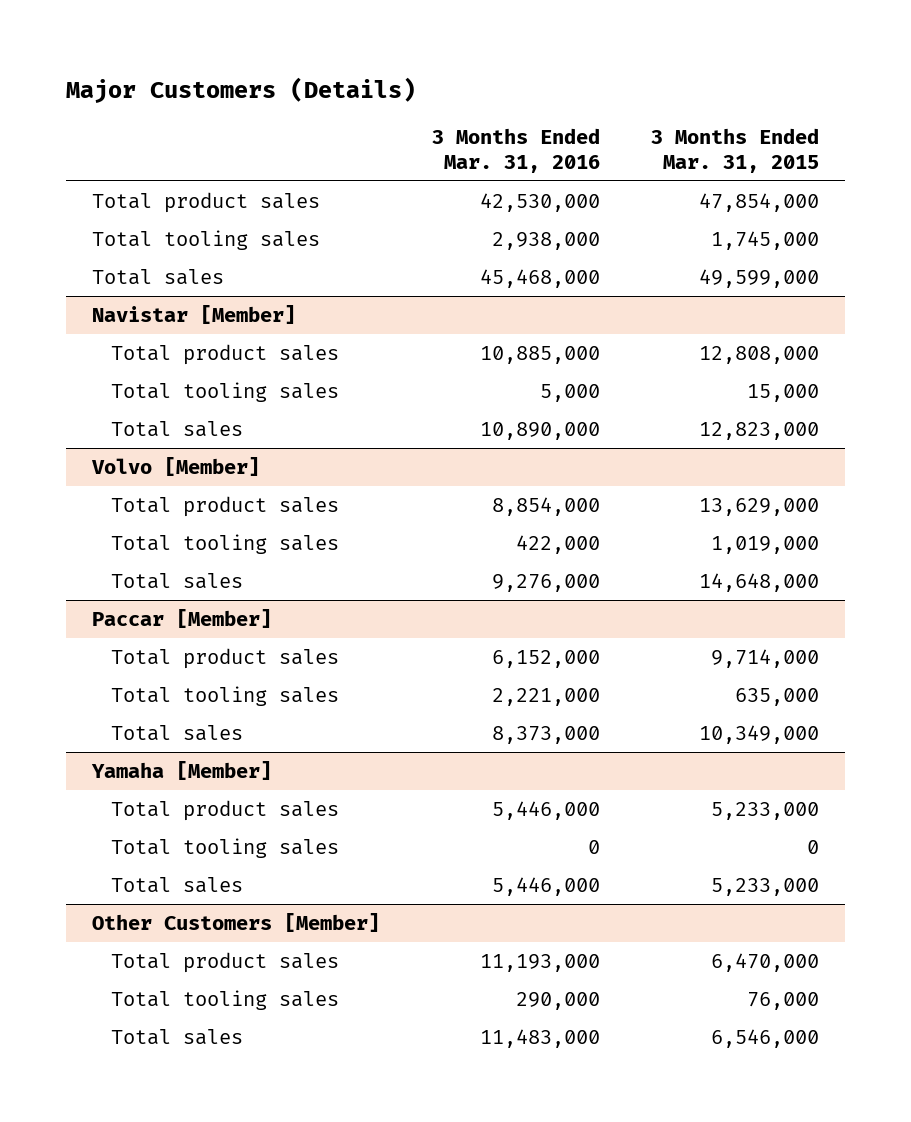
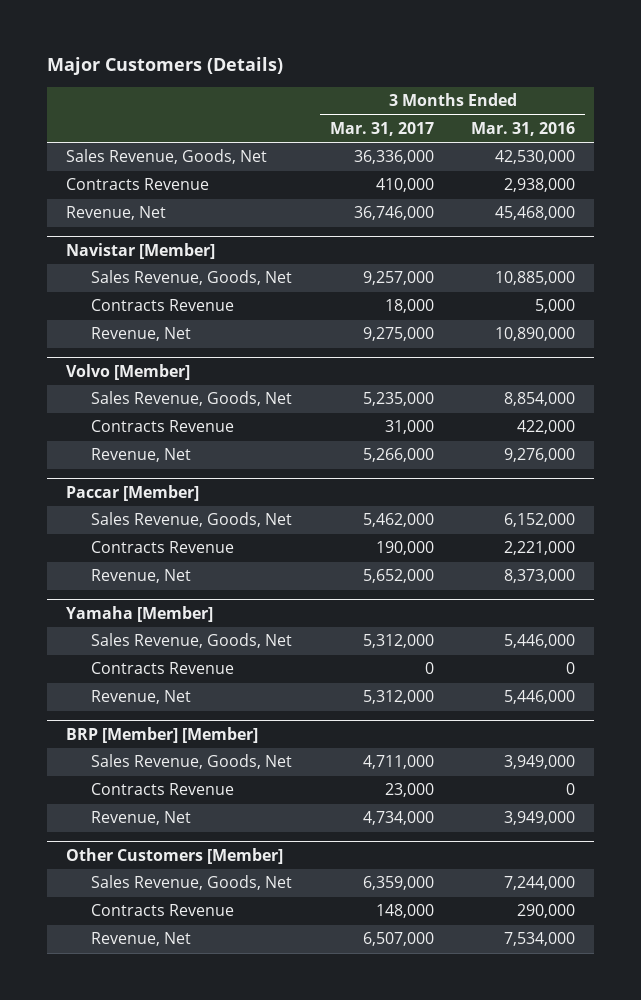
[651,127,820,173] 3 Months Ended Mar. 31, 2015 -> none
none -> [329,121,434,136] Mar. 31, 2017
[92,191,321,213] Total product sales -> [65,149,267,165] Sales Revenue, Goods, Net
[92,229,321,250] Total tooling sales -> [65,178,209,191] Contracts Revenue
[92,268,225,285] Total sales -> [65,206,166,221] Revenue, Net
[110,343,339,365] Total product sales -> [90,270,292,286] Sales Revenue, Goods, Net
[110,381,339,402] Total tooling sales -> [90,299,234,312] Contracts Revenue
[110,420,243,437] Total sales -> [90,327,191,342] Revenue, Net
[110,495,339,517] Total product sales -> [90,391,292,407] Sales Revenue, Goods, Net
[110,533,339,554] Total tooling sales -> [90,420,234,433] Contracts Revenue
[110,572,243,589] Total sales -> [90,448,191,463] Revenue, Net
[110,647,339,669] Total product sales -> [90,512,292,528] Sales Revenue, Goods, Net
[110,685,339,706] Total tooling sales -> [90,541,234,554] Contracts Revenue
[110,724,243,741] Total sales -> [90,569,191,584] Revenue, Net
[110,799,339,821] Total product sales -> [90,633,292,649] Sales Revenue, Goods, Net
[110,837,339,858] Total tooling sales -> [90,662,234,675] Contracts Revenue
[110,876,243,893] Total sales -> [90,690,191,705] Revenue, Net
none -> [65,726,258,743] BRP [Member] [Member]
none -> [90,754,292,770] Sales Revenue, Goods, Net
none -> [90,783,234,796] Contracts Revenue
none -> [90,811,191,826] Revenue, Net
[110,951,339,973] Total product sales -> none
[110,1028,243,1045] Total sales -> none
none -> [90,875,292,891] Sales Revenue, Goods, Net
[110,989,339,1010] Total tooling sales -> [90,904,234,917] Contracts Revenue
none -> [90,932,191,947] Revenue, Net

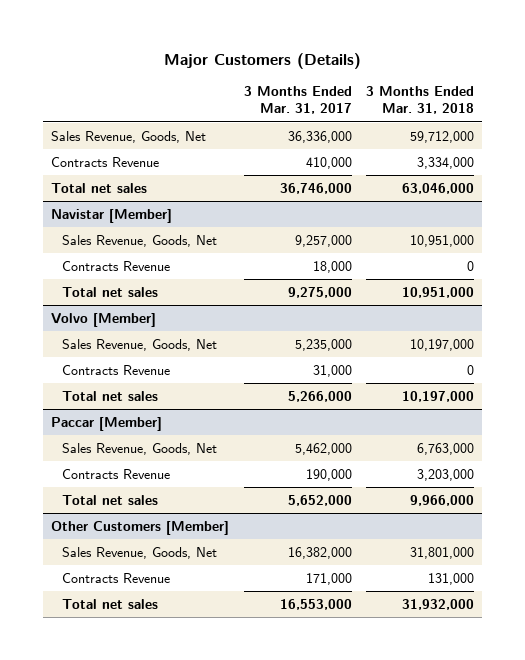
[471,121,576,136] Mar. 31, 2016 -> none
none -> [366,86,475,115] 3 Months Ended Mar. 31, 2018
[65,206,166,221] Revenue, Net -> [50,182,147,193] Total net sales
[90,327,191,342] Revenue, Net -> [62,286,159,297] Total net sales
[90,448,191,463] Revenue, Net -> [62,390,159,401] Total net sales
[65,605,213,622] Yamaha [Member] -> none
[90,633,292,649] Sales Revenue, Goods, Net -> none
[90,662,234,675] Contracts Revenue -> none
[90,690,191,705] Revenue, Net -> none
[65,726,258,743] BRP [Member] [Member] -> none
[90,754,292,770] Sales Revenue, Goods, Net -> none
[90,783,234,796] Contracts Revenue -> none
[90,811,191,826] Revenue, Net -> none
[90,569,191,584] Revenue, Net -> [62,494,159,505] Total net sales
[362,876,434,891] 6,359,000 -> [287,546,352,559] 16,382,000
[375,904,434,919] 148,000 -> [305,572,352,585] 171,000
[90,932,191,947] Revenue, Net -> [62,598,159,609] Total net sales
[362,932,434,947] 6,507,000 -> [279,598,352,610] 16,553,000

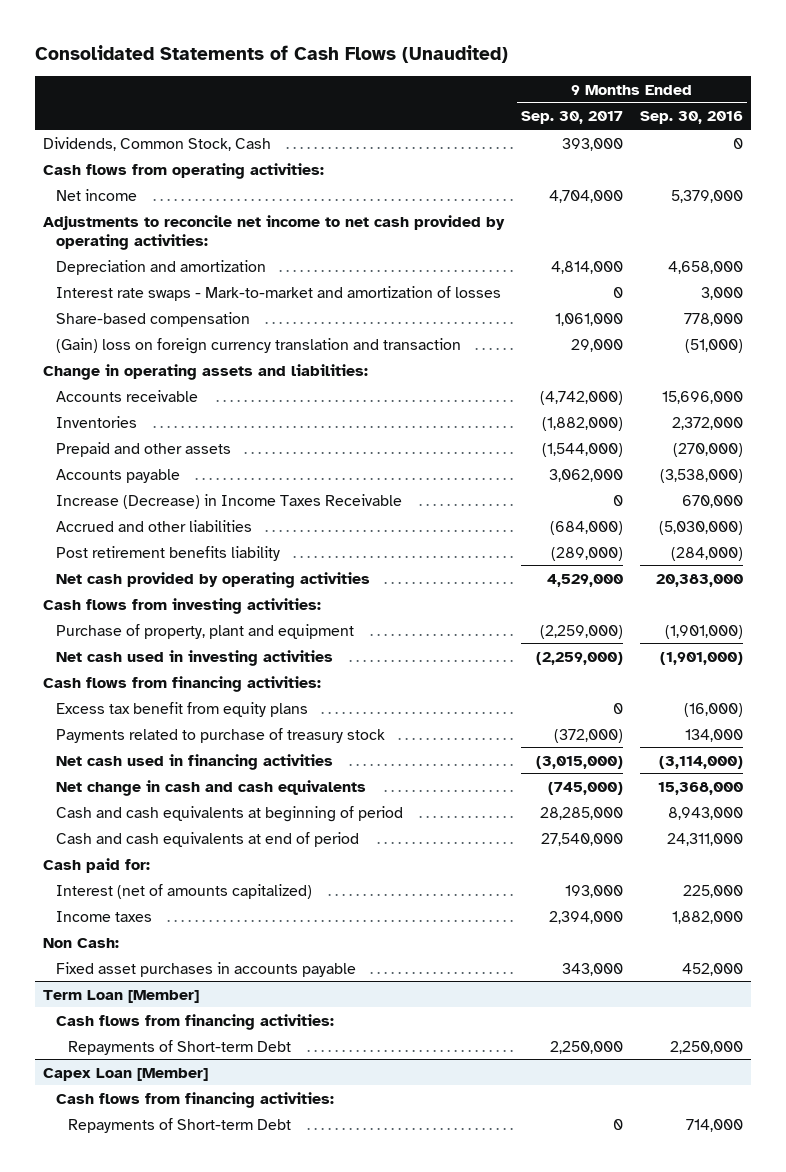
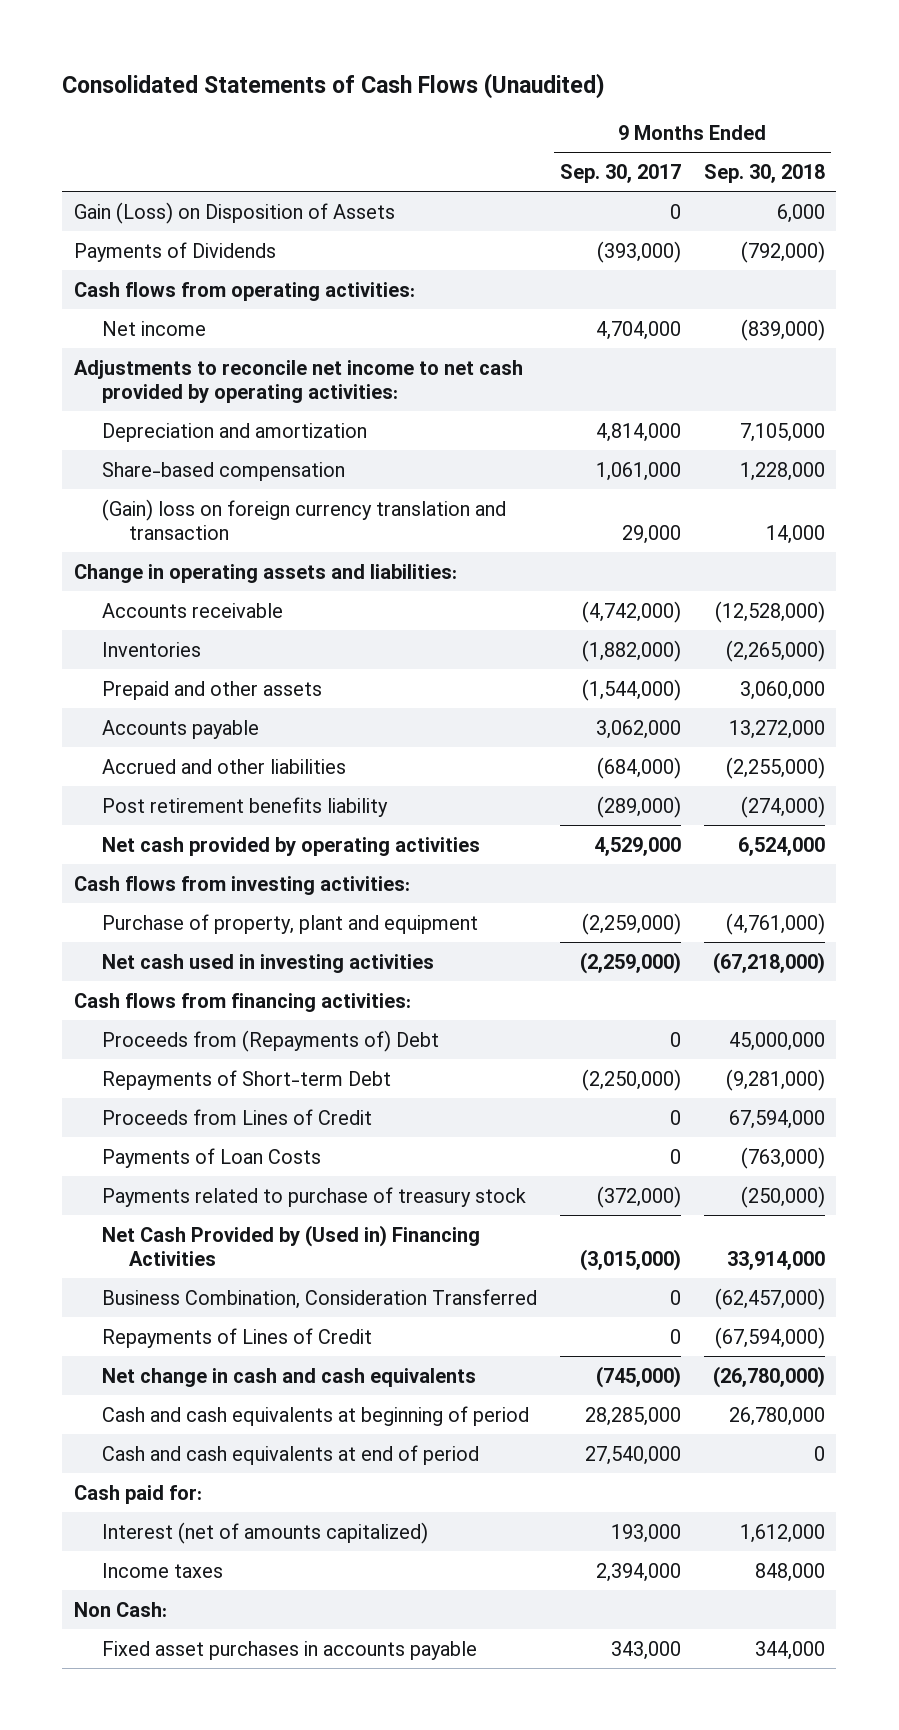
[639,111,743,125] Sep. 30, 2016 -> none
none -> [703,163,825,183] Sep. 30, 2018
[43,136,272,151] Dividends, Common Stock, Cash -> none
none -> [73,201,395,224] Gain (Loss) on Disposition of Assets
none -> [73,241,276,262] Payments of Dividends
[55,285,501,301] Interest rate swaps - Mark-to-market and amortization of losses -> none
[55,493,402,509] Increase (Decrease) in Income Taxes Receivable -> none
[55,701,308,717] Excess tax benefit from equity plans -> none
none -> [101,1029,439,1052] Proceeds from (Repayments of) Debt
none -> [101,1069,391,1090] Repayments of Short-term Debt
none -> [101,1108,372,1125] Proceeds from Lines of Credit
none -> [101,1147,321,1168] Payments of Loan Costs
[55,753,333,770] Net cash used in financing activities -> [101,1224,480,1266] Net Cash Provided by (Used in) Financing Activities
none -> [101,1288,537,1309] Business Combination, Consideration Transferred
none -> [101,1327,372,1348] Repayments of Lines of Credit
[43,989,200,1003] Term Loan [Member] -> none
[55,1013,334,1030] Cash flows from financing activities: -> none
[68,1039,292,1055] Repayments of Short-term Debt -> none
[43,1067,209,1081] Capex Loan [Member] -> none
[55,1091,334,1108] Cash flows from financing activities: -> none
[68,1117,292,1133] Repayments of Short-term Debt -> none

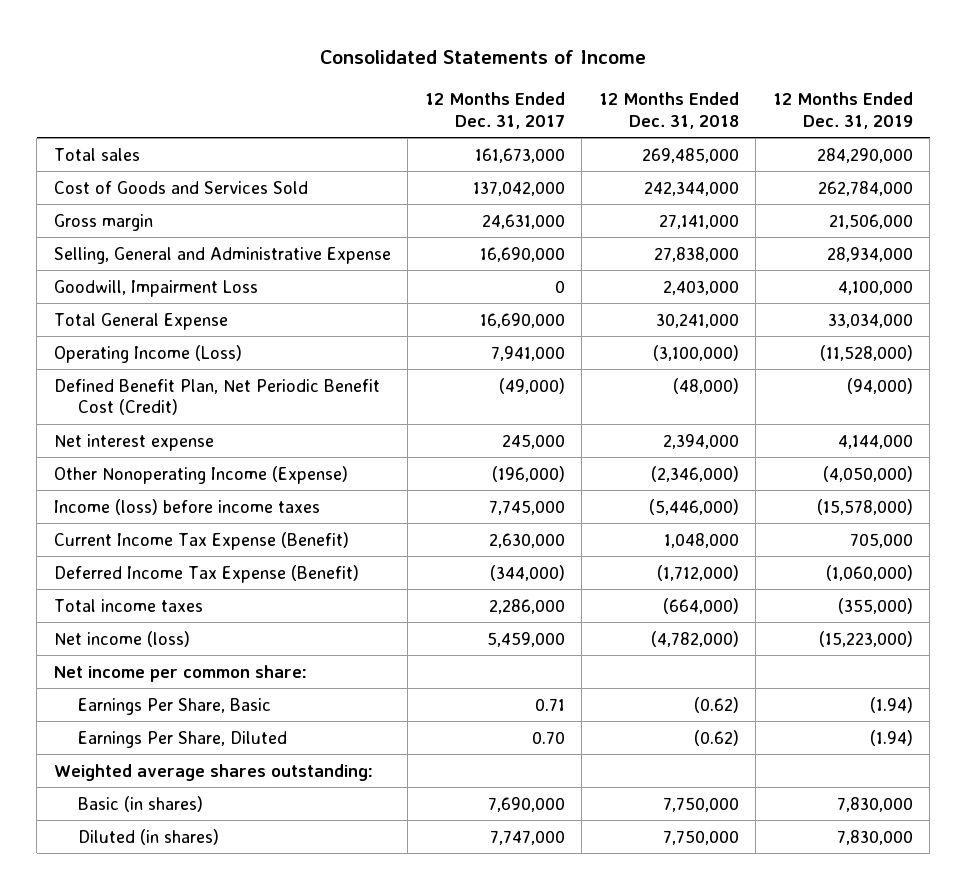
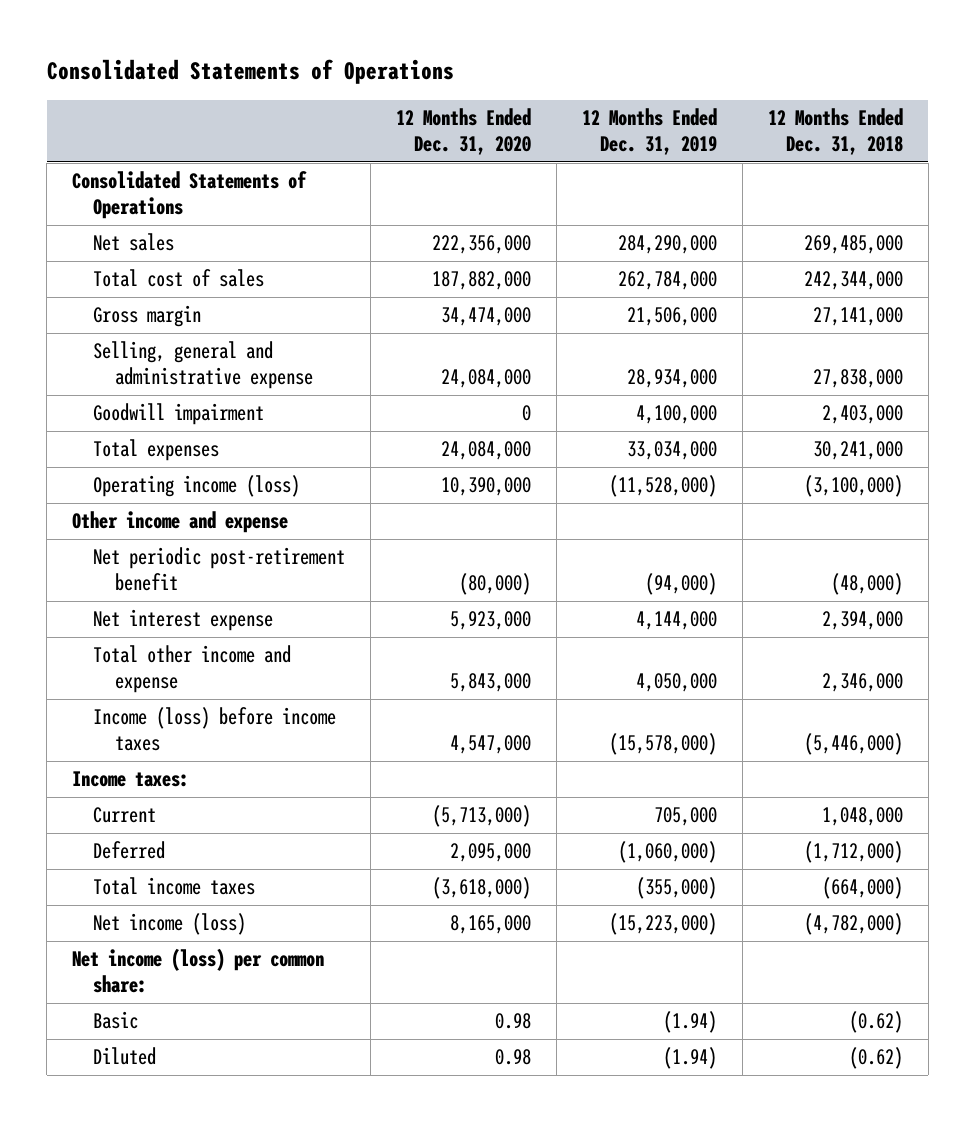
[320,50,647,65] Consolidated Statements of Income -> [46,58,454,84] Consolidated Statements of Operations
[424,91,565,129] 12 Months Ended Dec. 31, 2017 -> none
none -> [396,108,532,156] 12 Months Ended Dec. 31, 2020
none -> [72,171,308,220] Consolidated Statements of Operations
[53,147,140,161] Total sales -> [93,233,175,252] Net sales
[53,180,308,194] Cost of Goods and Services Sold -> [93,269,265,288] Total cost of sales
[53,246,391,264] Selling, General and Administrative Expense -> [93,341,313,390] Selling, general and administrative expense
[53,279,258,297] Goodwill, Impairment Loss -> [93,403,265,426] Goodwill impairment
[53,312,228,330] Total General Expense -> [93,439,220,462] Total expenses
[53,344,242,363] Operating Income (Loss) -> [93,475,301,498] Operating income (loss)
none -> [72,511,289,534] Other income and expense
[53,378,380,416] Defined Benefit Plan, Net Periodic Benefit Cost (Credit) -> [93,547,346,592] Net periodic post-retirement benefit
[53,465,348,484] Other Nonoperating Income (Expense) -> [93,645,292,694] Total other income and expense
[650,465,739,482] (2,346,000) -> [821,673,903,693] 2,346,000
[822,465,913,482] (4,050,000) -> [636,673,718,693] 4,050,000
none -> [72,771,190,788] Income taxes:
[53,531,349,550] Current Income Tax Expense (Benefit) -> [93,807,157,824] Current
[53,564,359,583] Deferred Income Tax Expense (Benefit) -> [93,841,166,860] Deferred
[53,763,373,781] Weighted average shares outstanding: -> none
[78,795,204,812] Basic (in shares) -> none
[78,828,220,845] Diluted (in shares) -> none
[53,664,307,682] Net income per common share: -> [72,948,325,994] Net income (loss) per common share:
[78,697,272,715] Earnings Per Share, Basic -> [93,1011,139,1030] Basic
[78,730,288,748] Earnings Per Share, Diluted -> [93,1047,157,1066] Diluted

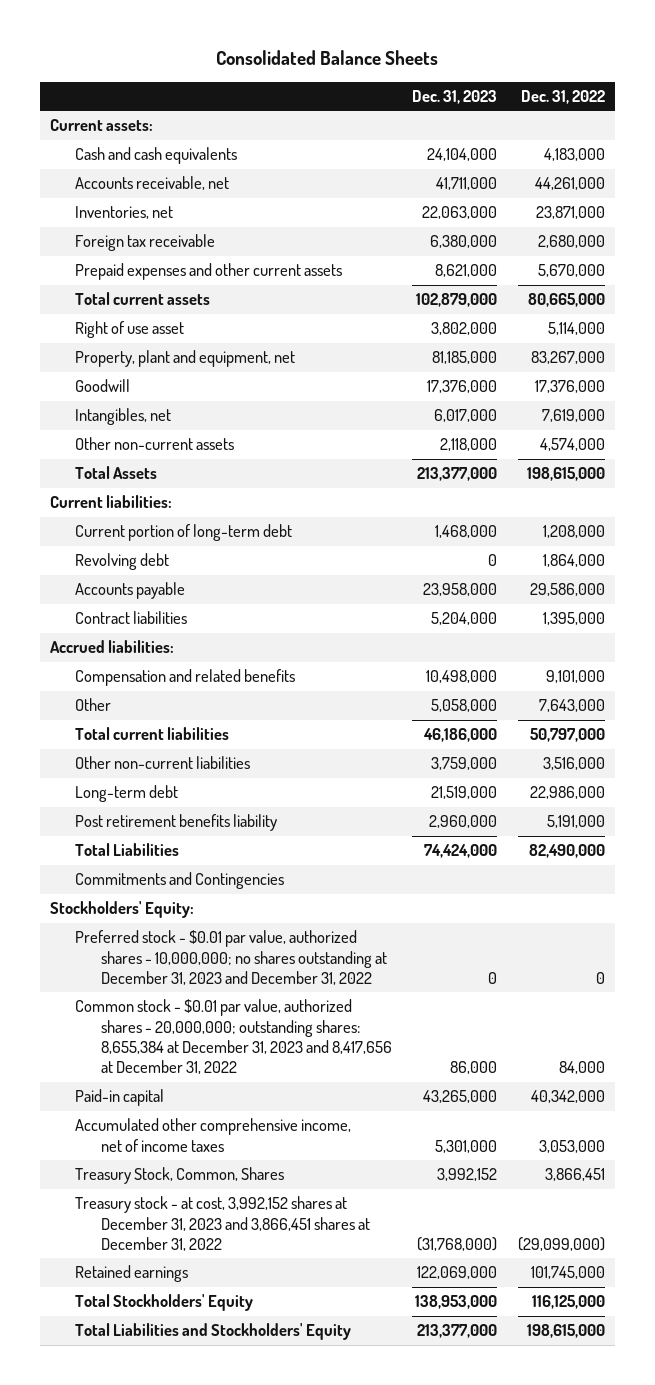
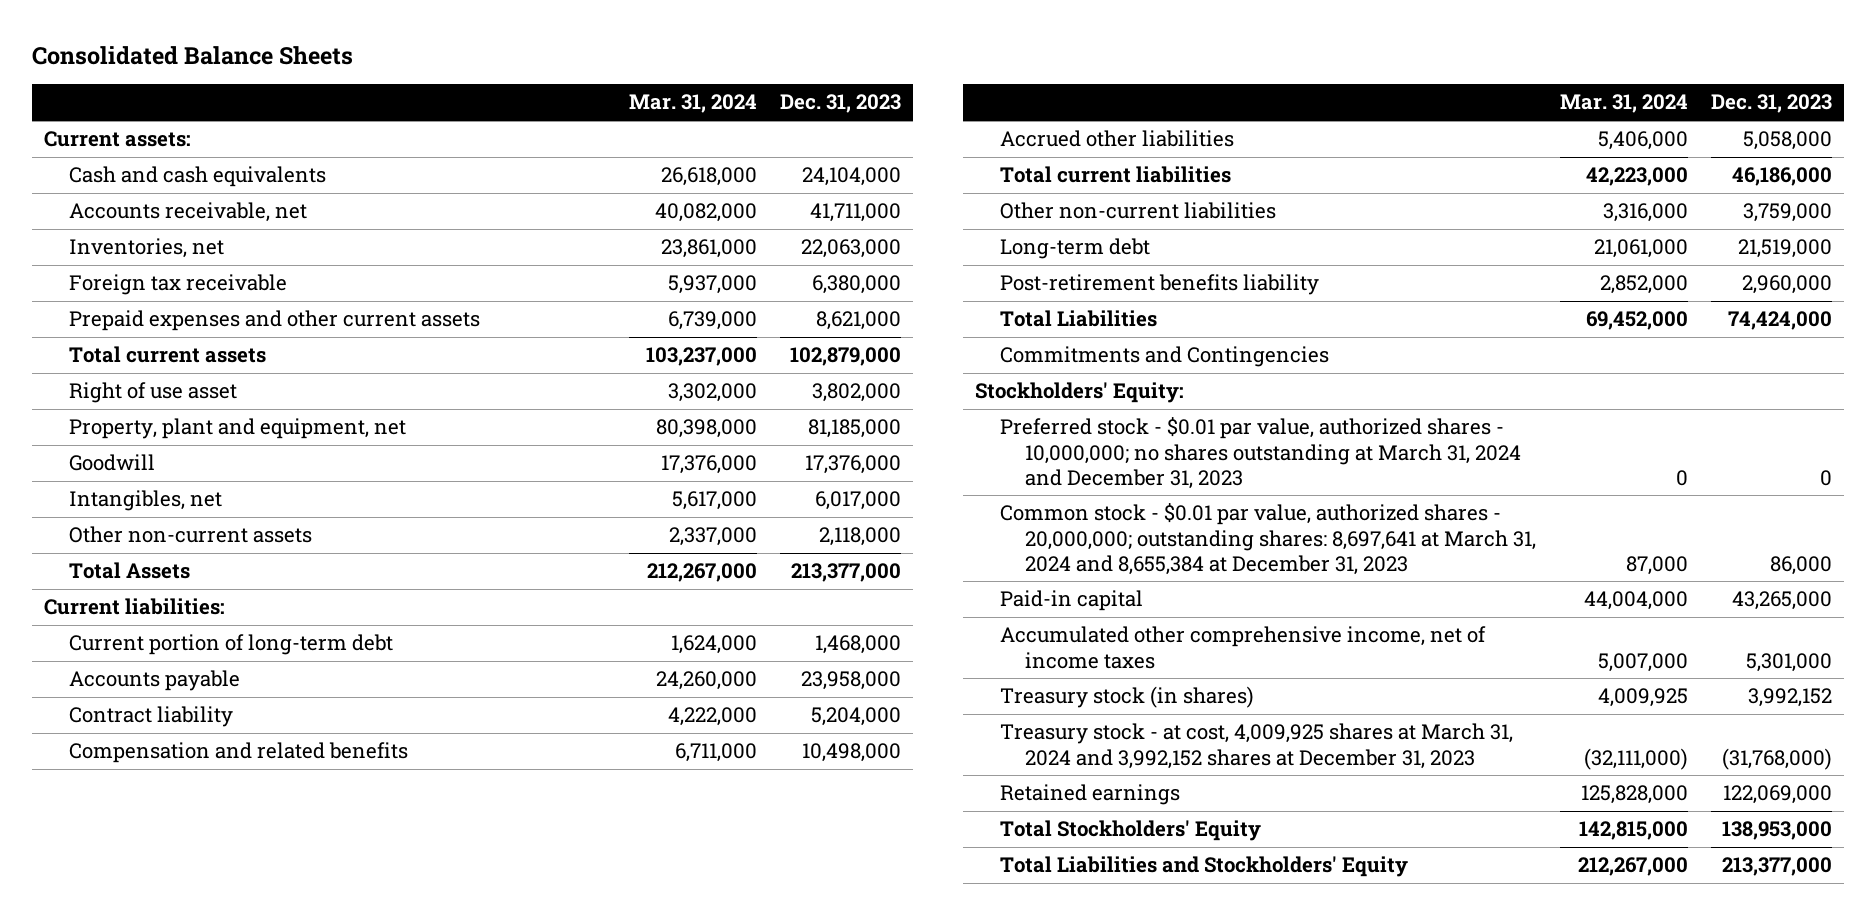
[520,90,605,105] Dec. 31, 2022 -> none
none -> [628,94,757,114] Mar. 31, 2024
[75,553,170,571] Revolving debt -> none
[49,640,174,654] Accrued liabilities: -> none
[75,611,188,625] Contract liabilities -> [69,706,234,728] Contract liability
[75,698,112,712] Other -> [1000,130,1235,148] Accrued other liabilities
[75,814,278,832] Post retirement benefits liability -> [1000,274,1320,296] Post-retirement benefits liability
[75,930,387,986] Preferred stock - $0.01 par value, authorized shares - 10,000,000; no shares outstanding at December 31, 2023 and December 31, 2022 -> [1000,417,1522,489] Preferred stock - $0.01 par value, authorized shares - 10,000,000; no shares outstanding at March 31, 2024 and December 31, 2023
[75,999,392,1075] Common stock - $0.01 par value, authorized shares - 20,000,000; outstanding shares: 8,655,384 at December 31, 2023 and 8,417,656 at December 31, 2022 -> [1000,503,1537,575] Common stock - $0.01 par value, authorized shares - 20,000,000; outstanding shares: 8,697,641 at March 31, 2024 and 8,655,384 at December 31, 2023
[75,1167,285,1185] Treasury Stock, Common, Shares -> [1000,686,1255,709] Treasury stock (in shares)
[75,1196,370,1252] Treasury stock - at cost, 3,992,152 shares at December 31, 2023 and 3,866,451 shares at December 31, 2022 -> [1000,723,1514,769] Treasury stock - at cost, 4,009,925 shares at March 31, 2024 and 3,992,152 shares at December 31, 2023

